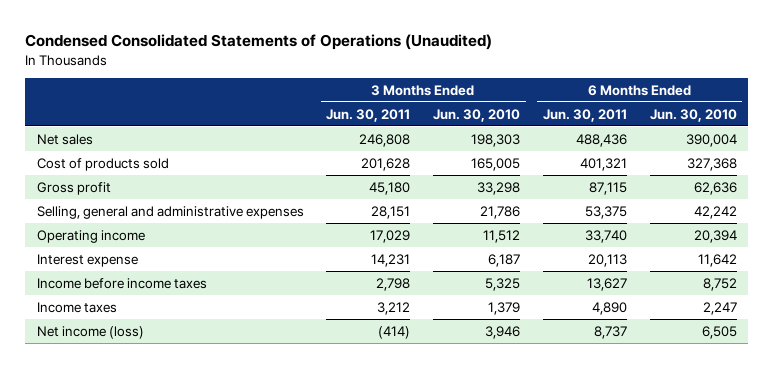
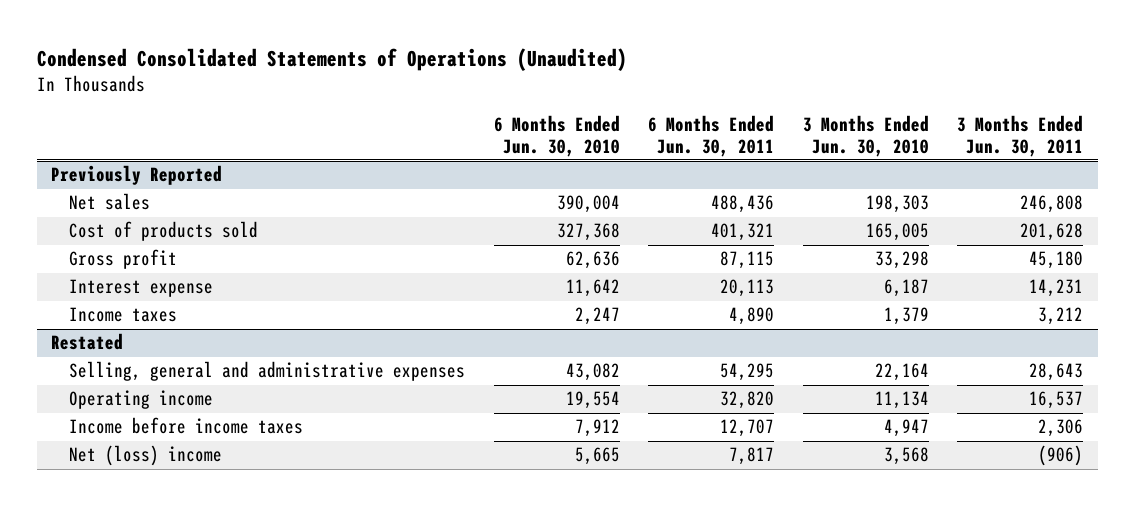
none -> [51,165,223,186] Previously Reported
[36,205,304,219] Selling, general and administrative expenses -> none
[36,229,145,243] Operating income -> none
[36,277,207,289] Income before income taxes -> none
none -> [51,333,124,351] Restated
none -> [69,361,466,382] Selling, general and administrative expenses
none -> [69,390,214,410] Operating income
none -> [69,417,304,435] Income before income taxes
[36,325,144,339] Net income (loss) -> [69,445,223,467] Net (loss) income
[378,325,411,339] (414) -> [1038,445,1084,467] (906)
[485,325,521,339] 3,946 -> [883,447,929,466] 3,568
[593,325,627,339] 8,737 -> [729,447,775,466] 7,817
[701,325,737,339] 6,505 -> [574,447,620,466] 5,665

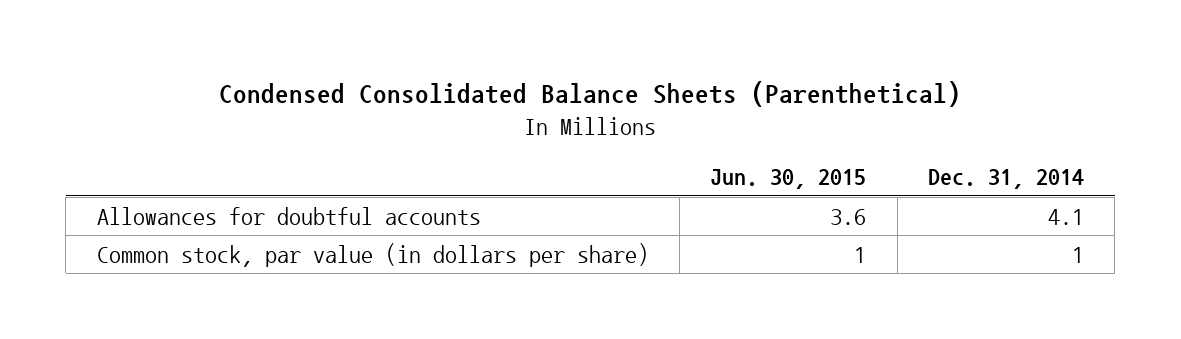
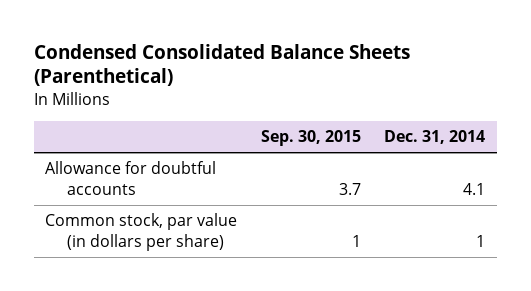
[710,168,867,189] Jun. 30, 2015 -> none
none -> [260,130,361,147] Sep. 30, 2015
[96,206,481,225] Allowances for doubtful accounts -> [45,161,217,195] Allowance for doubtful accounts

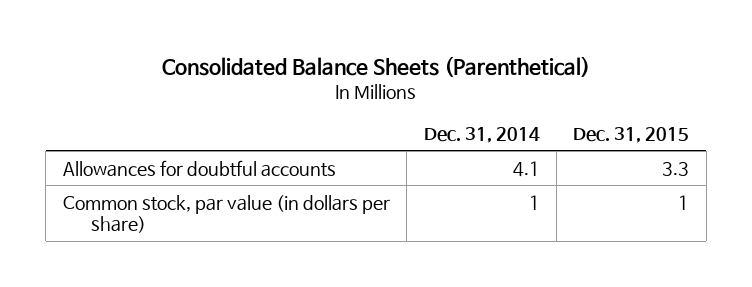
[33,43,410,87] Condensed Consolidated Balance Sheets (Parenthetical) -> [162,55,591,77] Consolidated Balance Sheets (Parenthetical)
[260,130,361,147] Sep. 30, 2015 -> none
none -> [573,126,690,143] Dec. 31, 2015
[45,161,217,195] Allowance for doubtful accounts -> [62,159,336,177] Allowances for doubtful accounts

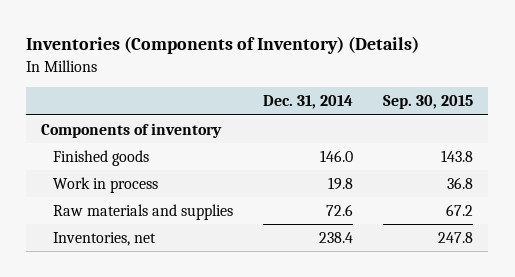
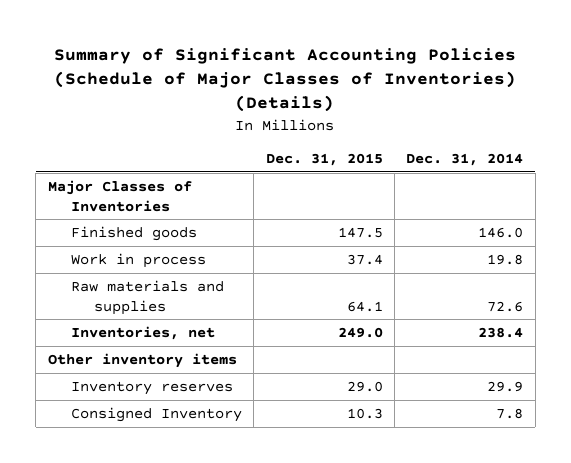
[26,36,420,55] Inventories (Components of Inventory) (Details) -> [54,48,517,113] Summary of Significant Accounting Policies (Schedule of Major Classes of Inventories) (Details)
[383,95,474,110] Sep. 30, 2015 -> none
none -> [265,153,383,167] Dec. 31, 2015
[41,122,223,138] Components of inventory -> [47,180,192,212] Major Classes of Inventories
none -> [47,353,237,369] Other inventory items
none -> [71,381,234,396] Inventory reserves
none -> [71,407,243,423] Consigned Inventory

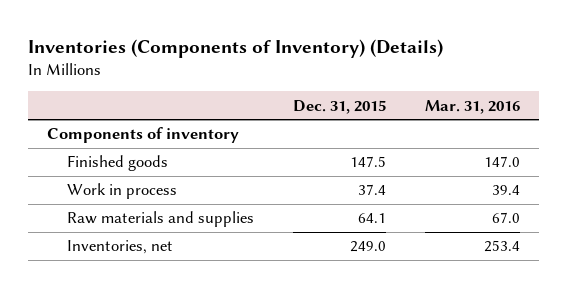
[54,48,517,113] Summary of Significant Accounting Policies (Schedule of Major Classes of Inventories) (Details) -> [27,39,443,59] Inventories (Components of Inventory) (Details)
[406,153,524,167] Dec. 31, 2014 -> none
none -> [424,99,520,114] Mar. 31, 2016
[47,180,192,212] Major Classes of Inventories -> [47,127,240,144] Components of inventory
[47,353,237,369] Other inventory items -> none
[71,381,234,396] Inventory reserves -> none
[71,407,243,423] Consigned Inventory -> none

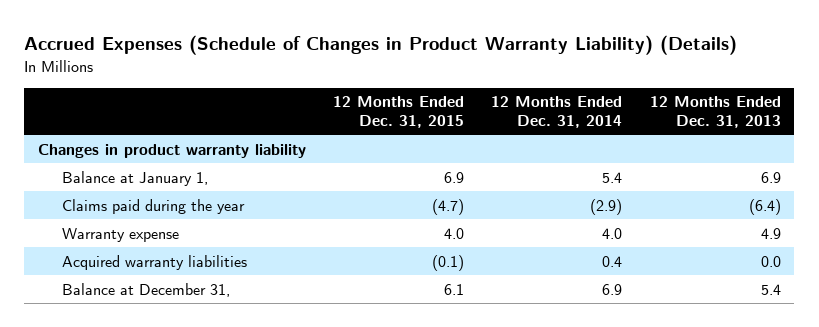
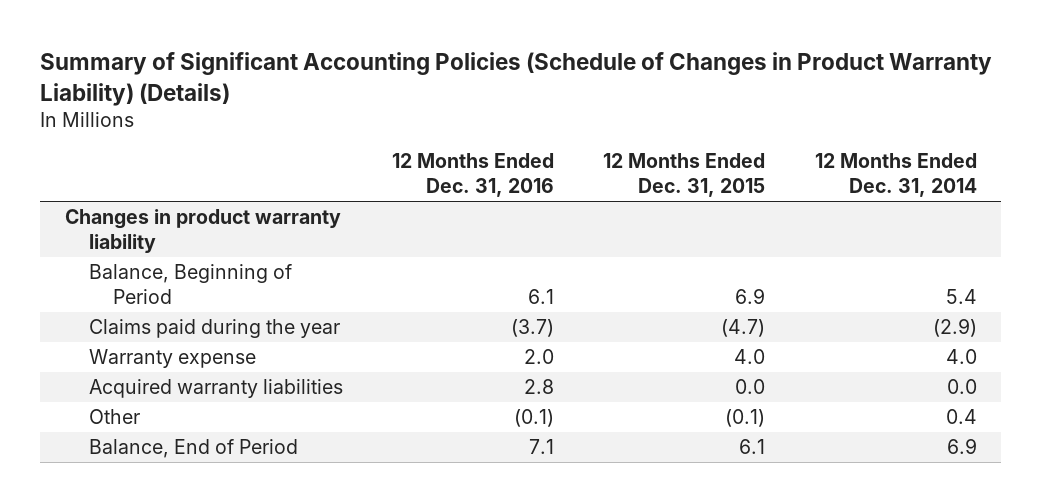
[24,34,738,55] Accrued Expenses (Schedule of Changes in Product Warranty Liability) (Details) -> [40,52,993,106] Summary of Significant Accounting Policies (Schedule of Changes in Product Warranty Liability) (Details)
[649,96,781,129] 12 Months Ended Dec. 31, 2013 -> none
none -> [391,153,554,198] 12 Months Ended Dec. 31, 2016
[62,170,209,186] Balance at January 1, -> [88,264,292,305] Balance, Beginning of Period
[432,254,465,271] (0.1) -> [735,379,766,395] 0.0
[602,255,623,267] 0.4 -> [946,379,977,395] 0.0
none -> [88,409,140,425] Other
[62,282,231,297] Balance at December 31, -> [88,439,298,459] Balance, End of Period

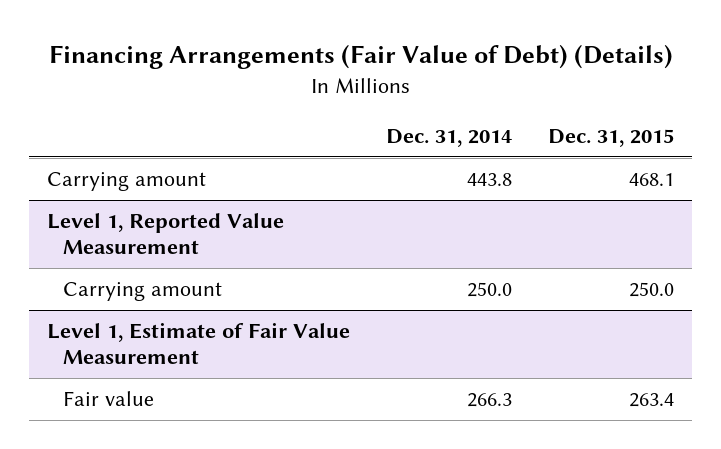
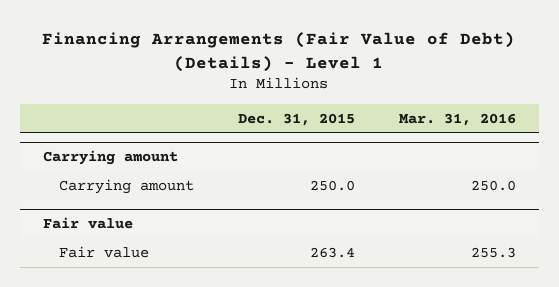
[48,44,673,70] Financing Arrangements (Fair Value of Debt) (Details) -> [42,32,516,72] Financing Arrangements (Fair Value of Debt) (Details) - Level 1
[386,128,513,147] Dec. 31, 2014 -> none
none -> [399,112,517,126] Mar. 31, 2016
[47,172,207,192] Carrying amount -> none
[47,213,285,255] Level 1, Reported Value Measurement -> none
none -> [42,150,178,166] Carrying amount
[47,322,351,365] Level 1, Estimate of Fair Value Measurement -> none
none -> [42,217,133,230] Fair value

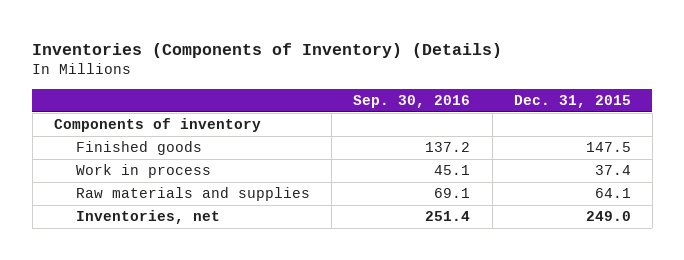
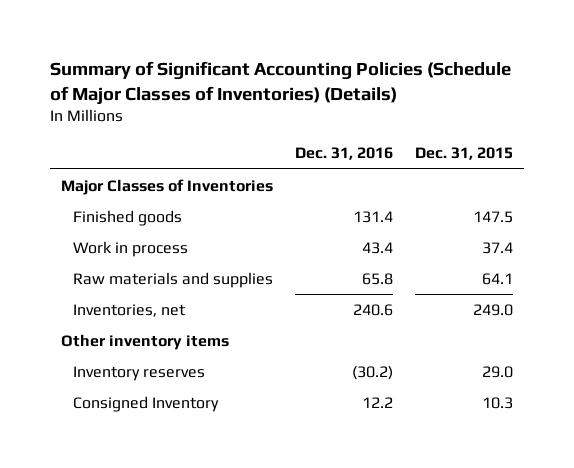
[32,42,503,58] Inventories (Components of Inventory) (Details) -> [49,60,511,105] Summary of Significant Accounting Policies (Schedule of Major Classes of Inventories) (Details)
[353,95,471,109] Sep. 30, 2016 -> none
none -> [295,147,394,161] Dec. 31, 2016
[53,118,261,133] Components of inventory -> [60,178,273,195] Major Classes of Inventories
none -> [60,333,229,350] Other inventory items
none -> [73,365,206,381] Inventory reserves
none -> [73,395,220,412] Consigned Inventory

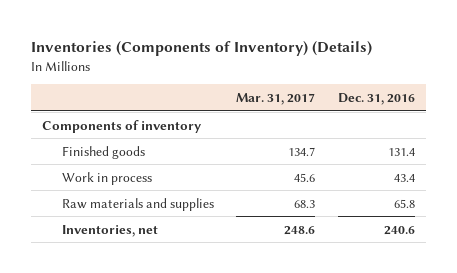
[49,60,511,105] Summary of Significant Accounting Policies (Schedule of Major Classes of Inventories) (Details) -> [30,41,372,57] Inventories (Components of Inventory) (Details)
[415,147,514,161] Dec. 31, 2015 -> none
none -> [236,93,316,106] Mar. 31, 2017
[60,178,273,195] Major Classes of Inventories -> [42,119,202,133] Components of inventory
[60,333,229,350] Other inventory items -> none
[73,365,206,381] Inventory reserves -> none
[73,395,220,412] Consigned Inventory -> none

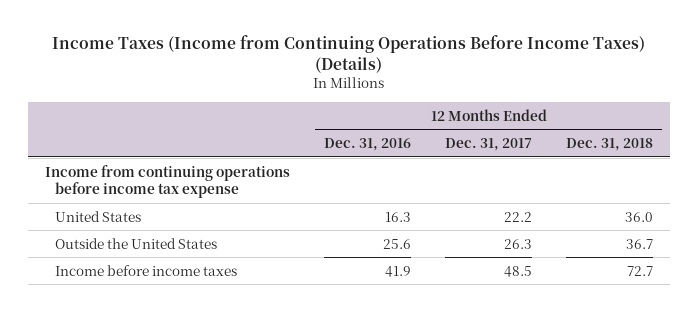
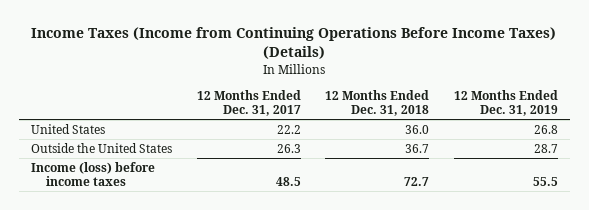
[323,138,411,152] Dec. 31, 2016 -> none
none -> [453,90,558,117] 12 Months Ended Dec. 31, 2019
[44,164,290,199] Income from continuing operations before income tax expense -> none
[55,264,238,276] Income before income taxes -> [31,162,156,187] Income (loss) before income taxes

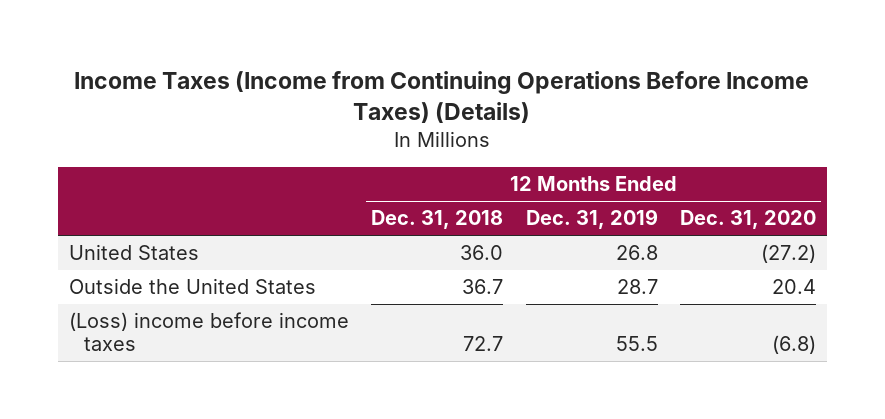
[196,90,301,117] 12 Months Ended Dec. 31, 2017 -> none
none -> [679,210,816,230] Dec. 31, 2020
[31,162,156,187] Income (loss) before income taxes -> [69,312,350,352] (Loss) income before income taxes

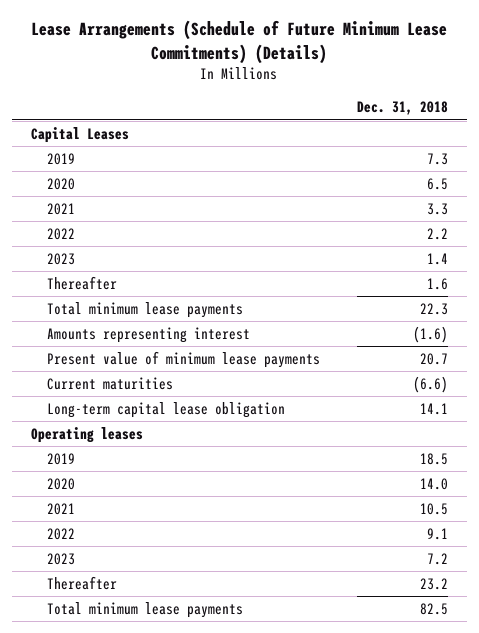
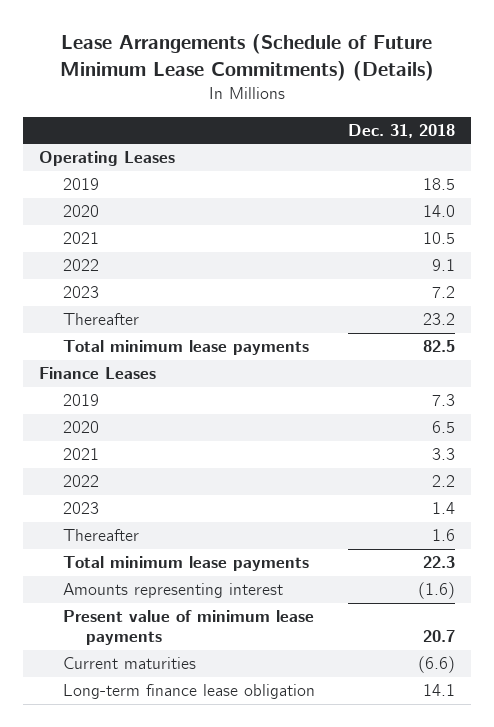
none -> [39,151,176,167] Operating Leases
[47,452,76,465] 2019 -> [62,178,99,191] 2019
[47,477,76,490] 2020 -> [62,205,99,218] 2020
[47,502,76,515] 2021 -> [62,232,99,245] 2021
[47,527,76,540] 2022 -> [62,259,99,272] 2022
[47,552,76,565] 2023 -> [62,286,99,299] 2023
[47,575,118,590] Thereafter -> [62,313,139,326] Thereafter
[47,601,244,618] Total minimum lease payments -> [62,340,309,356] Total minimum lease payments
[30,126,129,143] Capital Leases -> [39,367,157,380] Finance Leases
[30,426,143,443] Operating leases -> none
[47,401,286,418] Long-term capital lease obligation -> [62,684,315,700] Long-term finance lease obligation

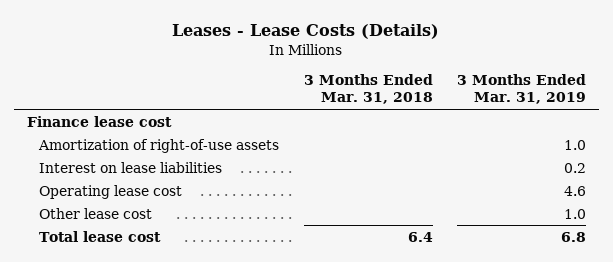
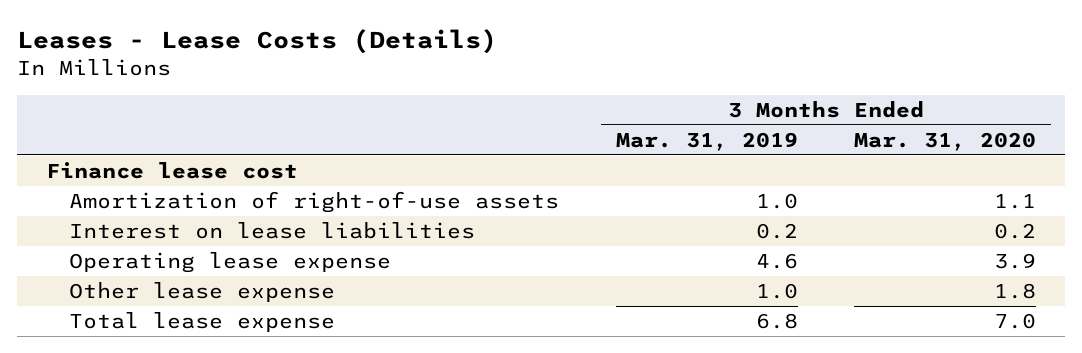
[303,74,433,105] 3 Months Ended Mar. 31, 2018 -> none
none -> [854,131,1037,151] Mar. 31, 2020
[39,184,183,199] Operating lease cost -> [68,252,391,274] Operating lease expense
[39,207,153,219] Other lease cost -> [68,282,335,303] Other lease expense
[39,230,162,242] Total lease cost -> [68,312,335,333] Total lease expense

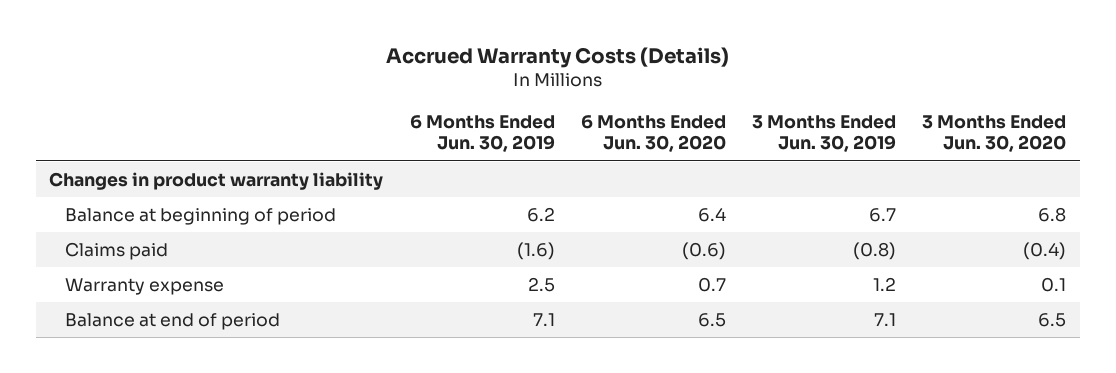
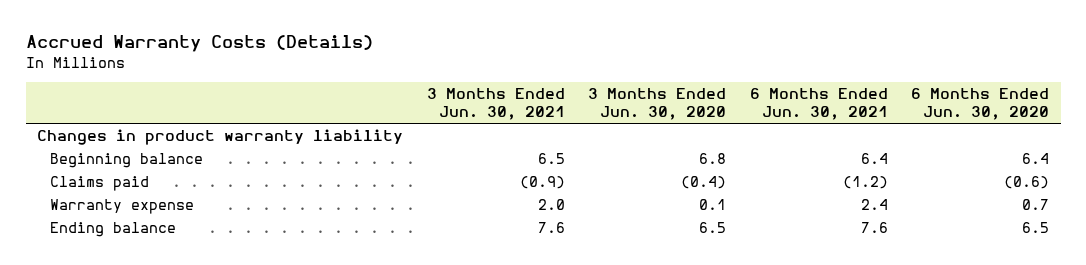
[409,114,555,153] 6 Months Ended Jun. 30, 2019 -> none
[752,114,897,153] 3 Months Ended Jun. 30, 2019 -> none
none -> [426,88,565,121] 3 Months Ended Jun. 30, 2021
none -> [749,88,888,121] 6 Months Ended Jun. 30, 2021
[65,207,337,225] Balance at beginning of period -> [49,153,203,169] Beginning balance
[65,312,281,330] Balance at end of period -> [49,222,176,238] Ending balance

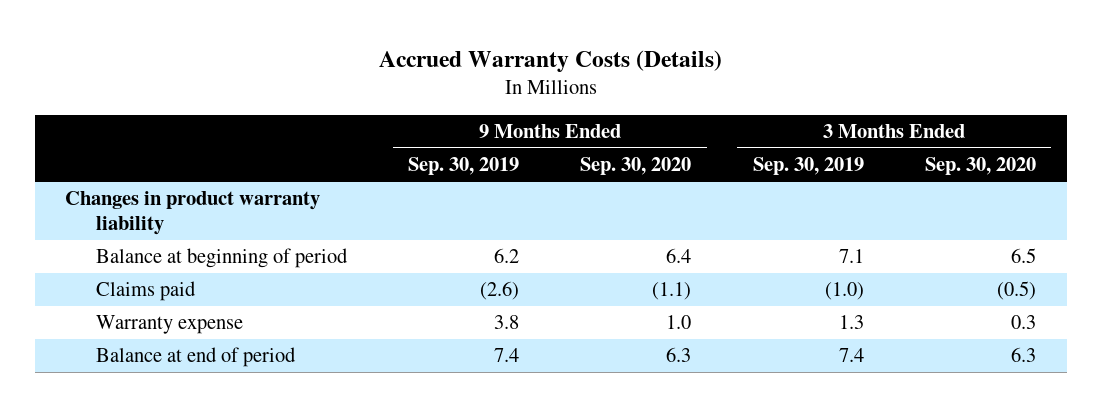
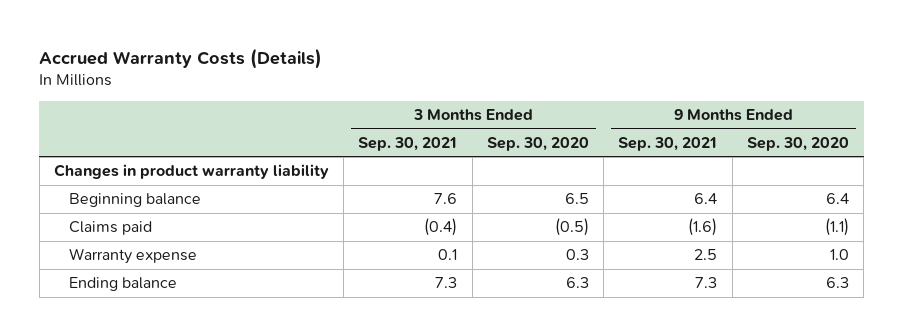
[408,157,520,176] Sep. 30, 2019 -> none
[752,157,864,176] Sep. 30, 2019 -> none
none -> [358,136,458,151] Sep. 30, 2021
none -> [618,136,718,151] Sep. 30, 2021
[95,248,348,269] Balance at beginning of period -> [68,193,201,208] Beginning balance
[95,347,296,368] Balance at end of period -> [68,277,177,292] Ending balance

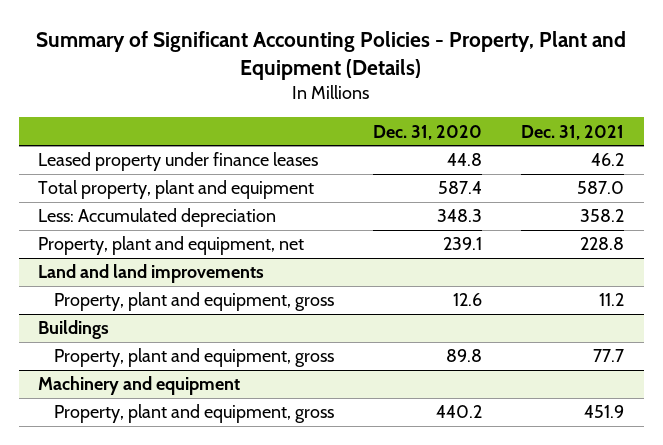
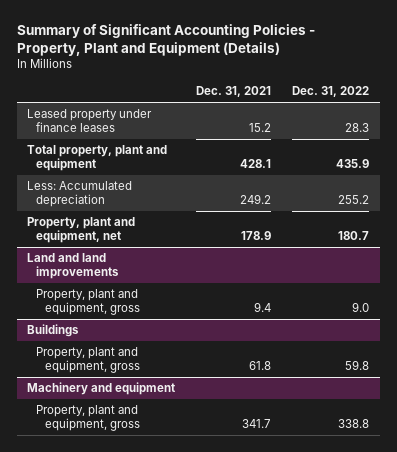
[373,124,483,140] Dec. 31, 2020 -> none
none -> [292,86,370,98] Dec. 31, 2022
[591,153,625,167] 46.2 -> [249,122,272,132] 15.2
[577,181,625,195] 587.0 -> [240,158,272,168] 428.1
[580,209,625,223] 358.2 -> [240,193,272,204] 249.2
[580,237,625,251] 228.8 -> [241,230,272,240] 178.9
[599,293,625,307] 11.2 -> [254,301,272,312] 9.4
[593,349,625,363] 77.7 -> [249,360,272,370] 61.8
[584,405,625,419] 451.9 -> [242,418,272,428] 341.7

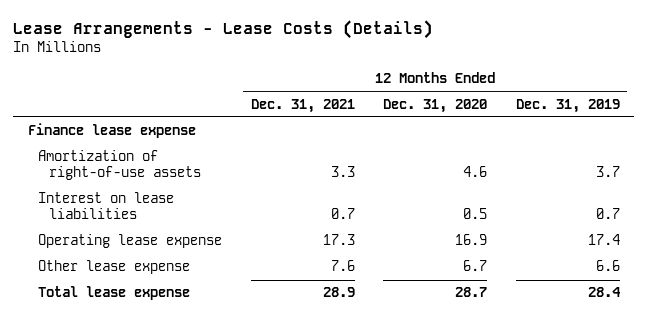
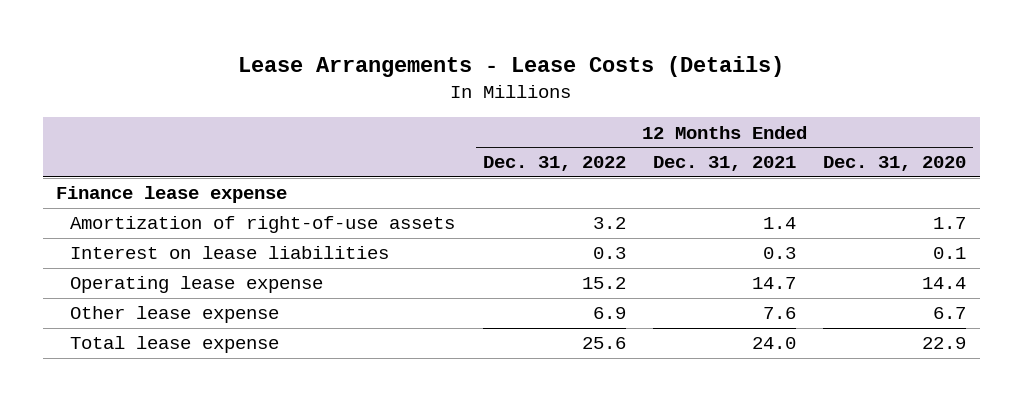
[515,98,620,113] Dec. 31, 2019 -> none
none -> [482,156,626,172] Dec. 31, 2022
[330,166,355,178] 3.3 -> [763,217,797,230] 1.4
[463,166,488,178] 4.6 -> [933,217,967,230] 1.7
[330,208,355,220] 0.7 -> [763,247,797,260] 0.3
[463,208,488,220] 0.5 -> [933,247,967,260] 0.1
[322,234,355,246] 17.3 -> [752,277,797,290] 14.7
[455,234,488,246] 16.9 -> [922,277,967,290] 14.4
[322,287,355,298] 28.9 -> [752,337,797,350] 24.0
[455,287,488,298] 28.7 -> [922,337,967,350] 22.9

